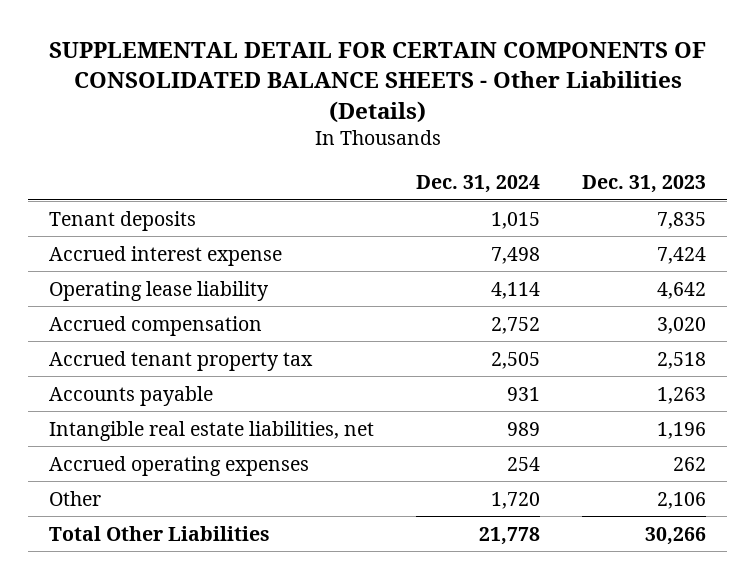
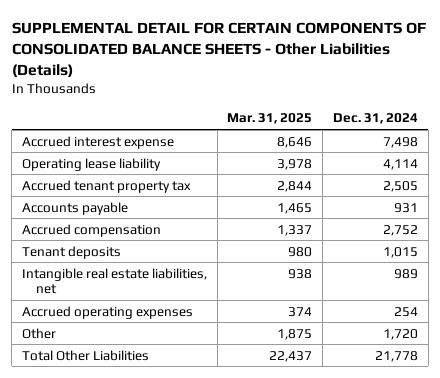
[582,175,707,194] Dec. 31, 2023 -> none
none -> [227,113,313,125] Mar. 31, 2025
[49,315,263,336] Accrued compensation -> [22,223,162,237] Accrued compensation
[49,210,197,231] Tenant deposits -> [22,245,122,259] Tenant deposits

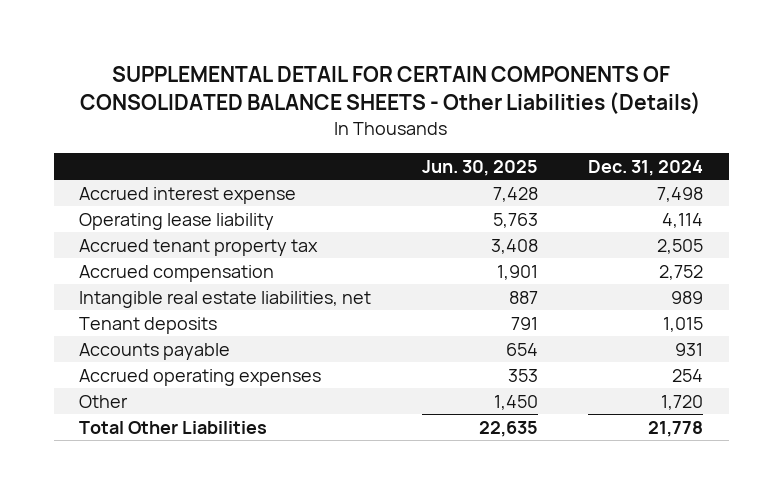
[227,113,313,125] Mar. 31, 2025 -> none
none -> [421,159,538,176] Jun. 30, 2025
[22,245,122,259] Tenant deposits -> [79,316,218,334] Tenant deposits
[22,201,129,215] Accounts payable -> [79,342,231,360] Accounts payable

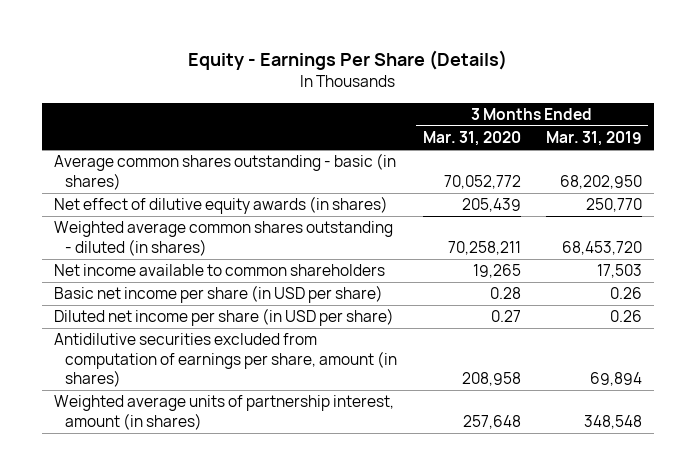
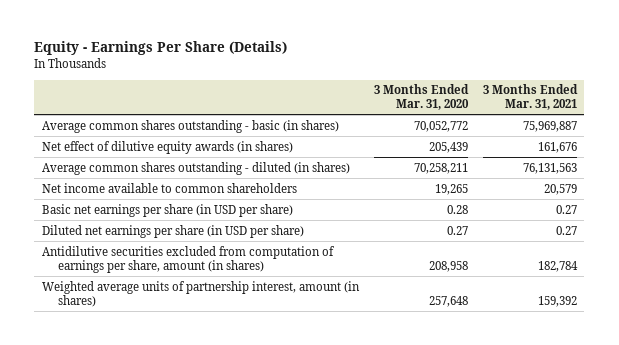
[545,131,642,147] Mar. 31, 2019 -> none
none -> [482,84,578,111] 3 Months Ended Mar. 31, 2021
[54,221,394,256] Weighted average common shares outstanding - diluted (in shares) -> [41,161,350,175] Average common shares outstanding - diluted (in shares)
[54,285,384,304] Basic net income per share (in USD per share) -> [41,203,293,217] Basic net earnings per share (in USD per share)
[54,308,395,327] Diluted net income per share (in USD per share) -> [41,224,304,238] Diluted net earnings per share (in USD per share)

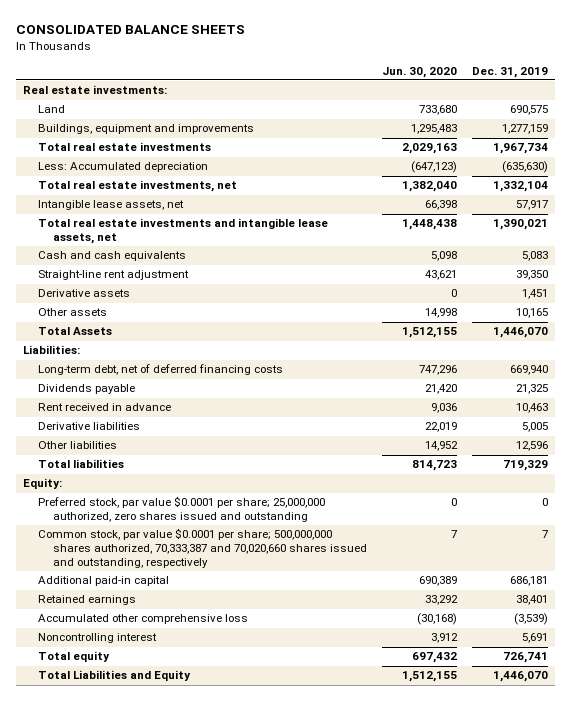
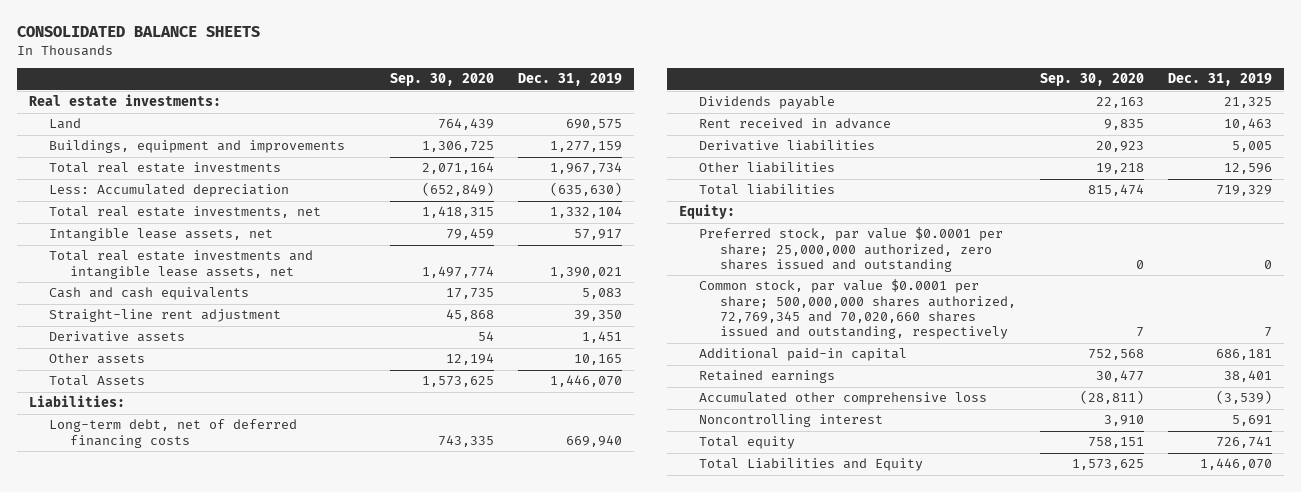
[381,66,457,78] Jun. 30, 2020 -> none
none -> [389,73,494,87] Sep. 30, 2020
[38,528,368,568] Common stock, par value $0.0001 per share; 500,000,000 shares authorized, 70,333,387 and 70,020,660 shares issued and outstanding, respectively -> [699,279,1016,340] Common stock, par value $0.0001 per share; 500,000,000 shares authorized, 72,769,345 and 70,020,660 shares issued and outstanding, respectively

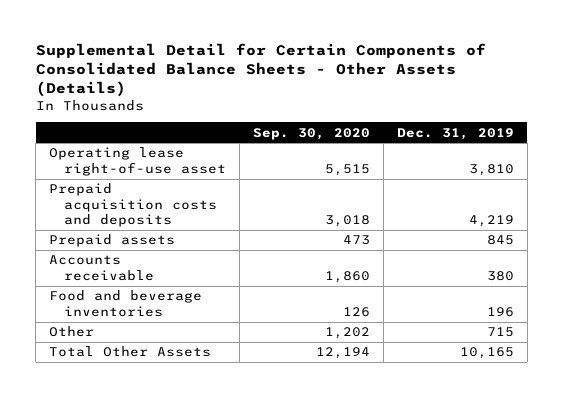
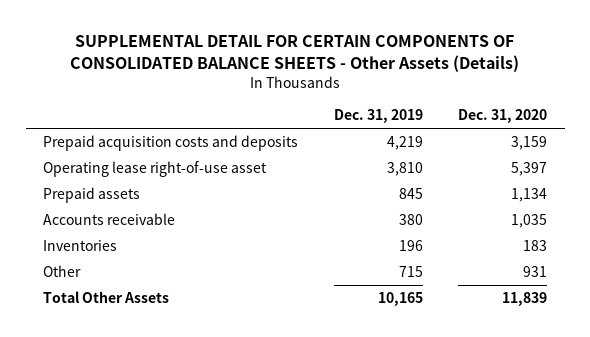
[35,42,486,98] Supplemental Detail for Certain Components of Consolidated Balance Sheets - Other Assets (Details) -> [70,35,520,73] SUPPLEMENTAL DETAIL FOR CERTAIN COMPONENTS OF CONSOLIDATED BALANCE SHEETS - Other Assets (Details)
[252,127,370,140] Sep. 30, 2020 -> none
none -> [458,109,548,124] Dec. 31, 2020
[49,147,226,176] Operating lease right-of-use asset -> [43,161,268,178] Operating lease right-of-use asset
[49,290,203,317] Food and beverage inventories -> [43,240,118,252] Inventories

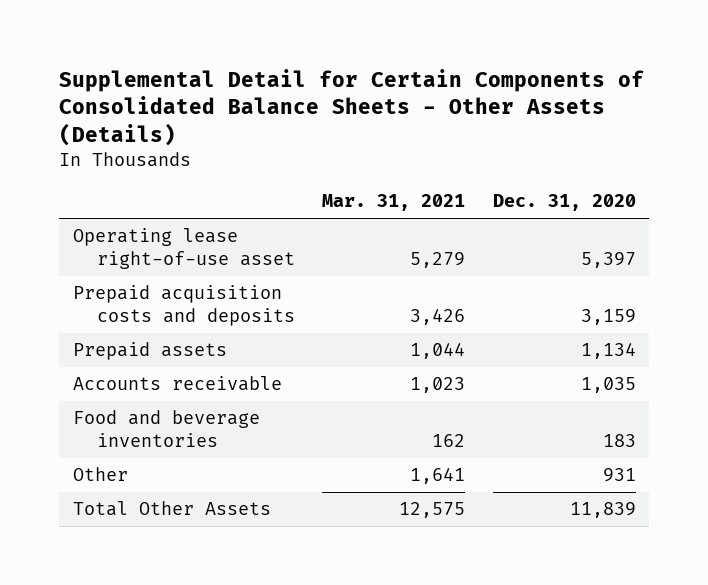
[70,35,520,73] SUPPLEMENTAL DETAIL FOR CERTAIN COMPONENTS OF CONSOLIDATED BALANCE SHEETS - Other Assets (Details) -> [59,68,645,147] Supplemental Detail for Certain Components of Consolidated Balance Sheets - Other Assets (Details)
[333,109,423,124] Dec. 31, 2019 -> none
none -> [322,194,466,212] Mar. 31, 2021
[43,135,299,152] Prepaid acquisition costs and deposits -> [72,285,295,327] Prepaid acquisition costs and deposits
[43,240,118,252] Inventories -> [72,410,260,448] Food and beverage inventories

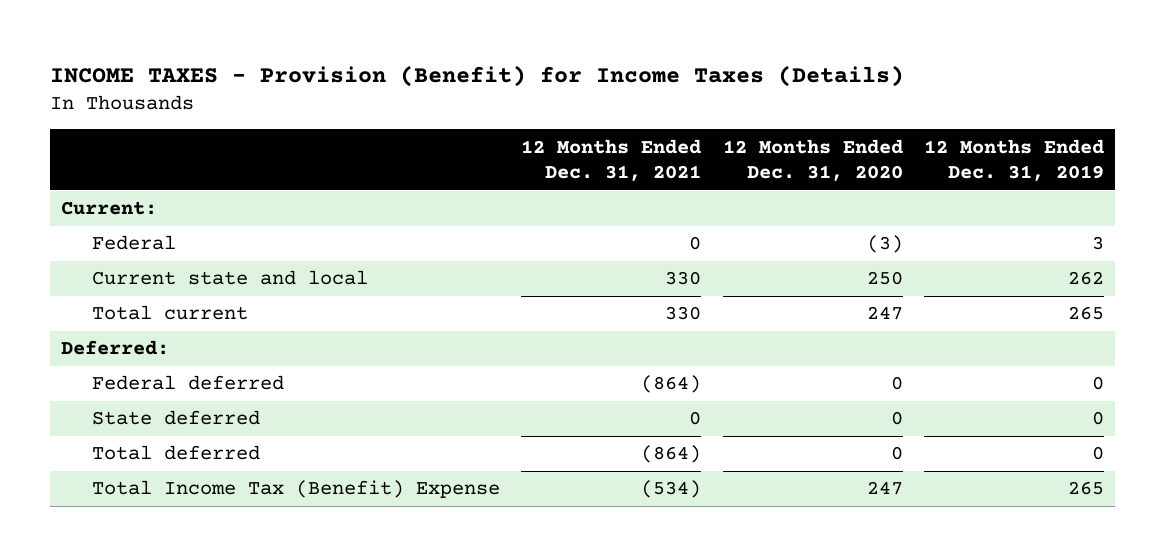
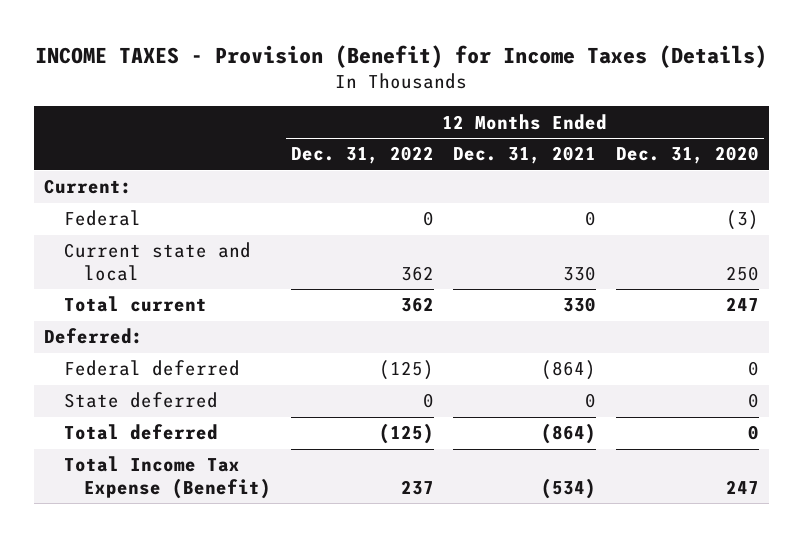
[924,138,1105,182] 12 Months Ended Dec. 31, 2019 -> none
none -> [290,146,434,165] Dec. 31, 2022
[91,480,500,499] Total Income Tax (Benefit) Expense -> [63,456,272,499] Total Income Tax Expense (Benefit)

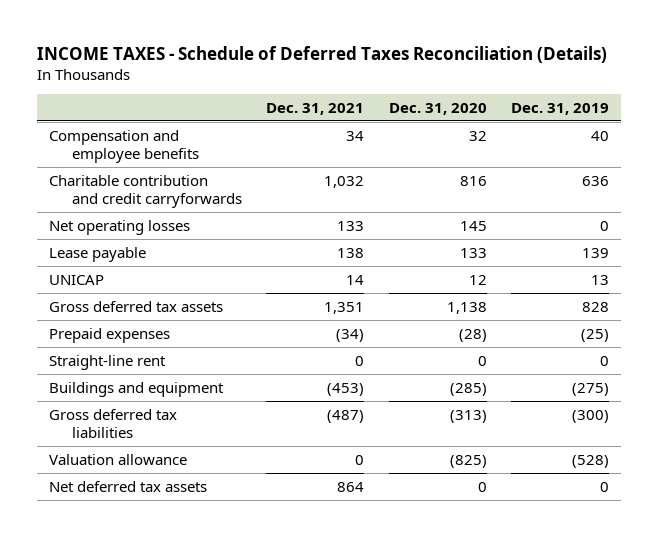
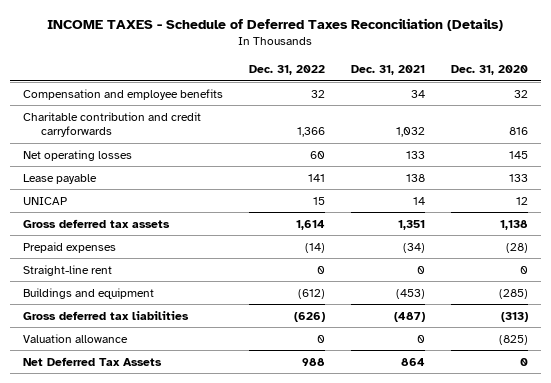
[510,103,609,116] Dec. 31, 2019 -> none
none -> [249,65,326,76] Dec. 31, 2022
[48,480,207,492] Net deferred tax assets -> [23,356,163,366] Net Deferred Tax Assets

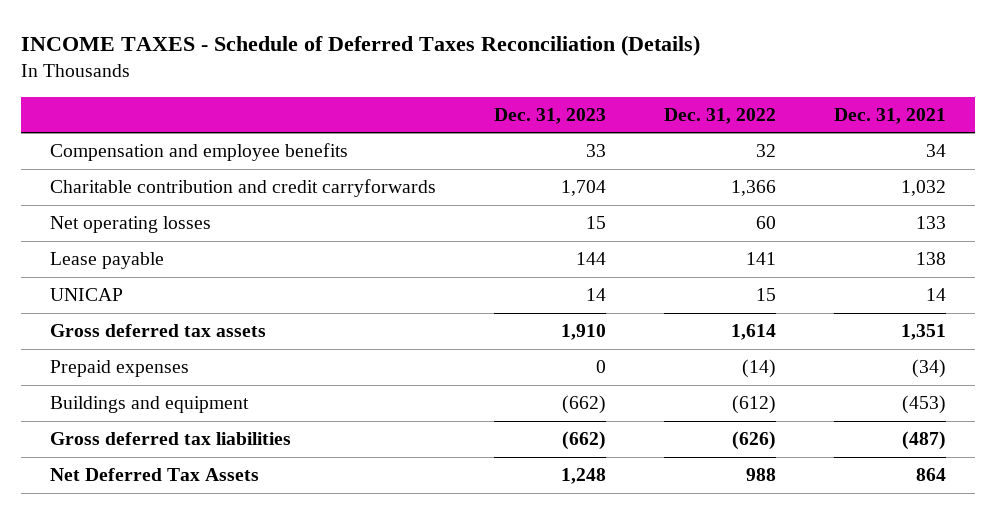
[450,65,528,76] Dec. 31, 2020 -> none
none -> [493,107,606,124] Dec. 31, 2023
[23,264,113,276] Straight-line rent -> none
[23,333,129,343] Valuation allowance -> none

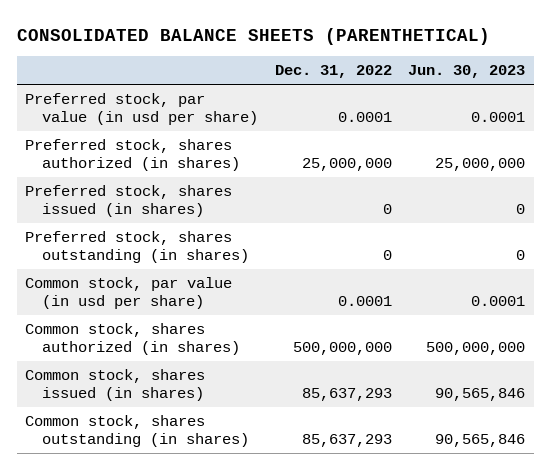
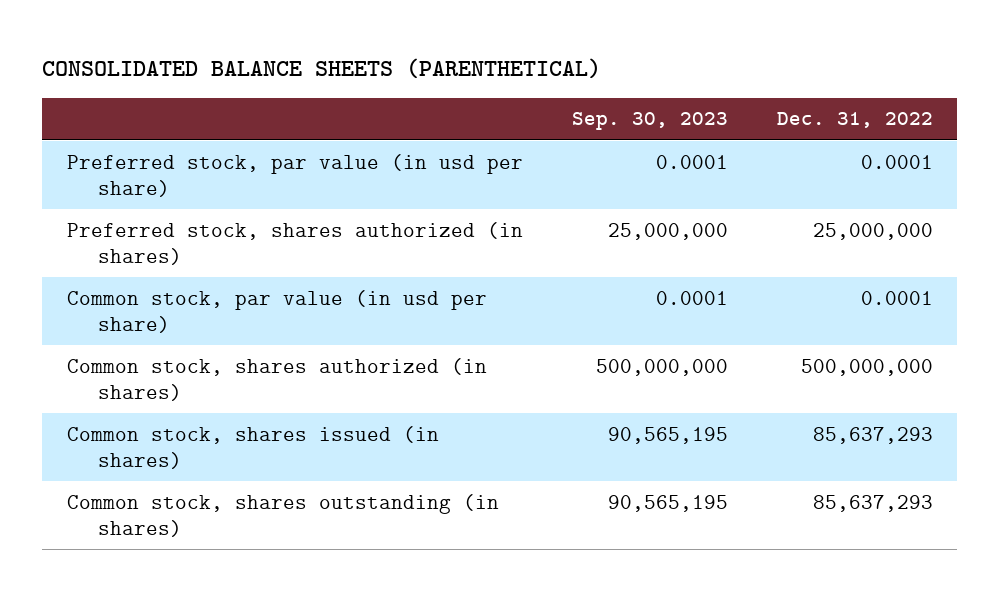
[408,65,526,79] Jun. 30, 2023 -> none
none -> [571,112,728,131] Sep. 30, 2023
[25,185,233,218] Preferred stock, shares issued (in shares) -> none
[25,231,250,264] Preferred stock, shares outstanding (in shares) -> none

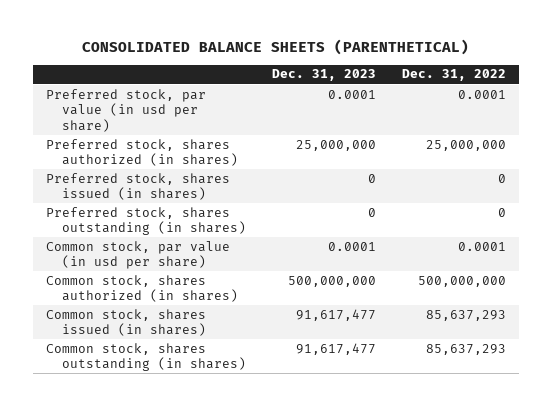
[571,112,728,131] Sep. 30, 2023 -> none
none -> [271,69,376,82] Dec. 31, 2023
none -> [46,172,231,201] Preferred stock, shares issued (in shares)
none -> [46,206,246,236] Preferred stock, shares outstanding (in shares)

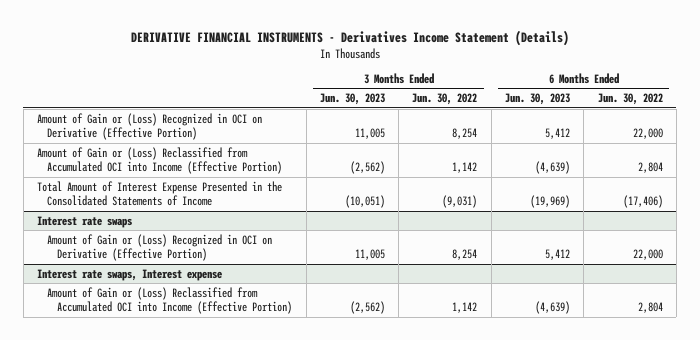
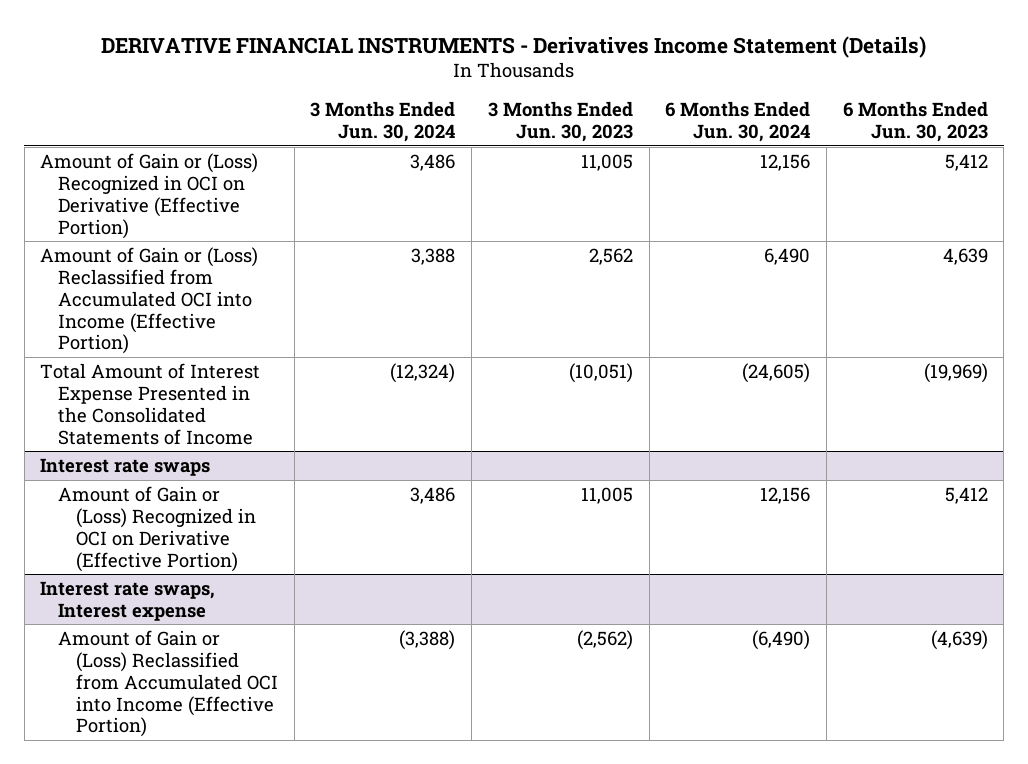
[412,93,478,106] Jun. 30, 2022 -> none
[597,93,663,106] Jun. 30, 2022 -> none
none -> [310,101,456,143] 3 Months Ended Jun. 30, 2024
none -> [665,101,811,143] 6 Months Ended Jun. 30, 2024
[349,161,385,175] (2,562) -> [588,247,633,265] 2,562
[535,161,571,175] (4,639) -> [942,247,988,265] 4,639

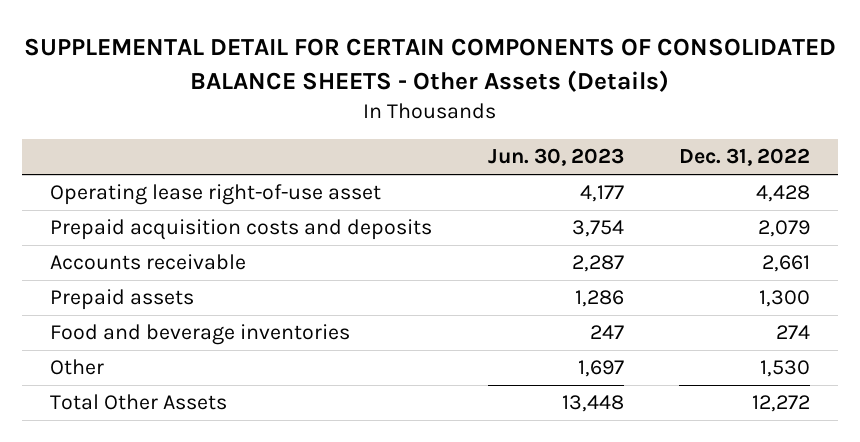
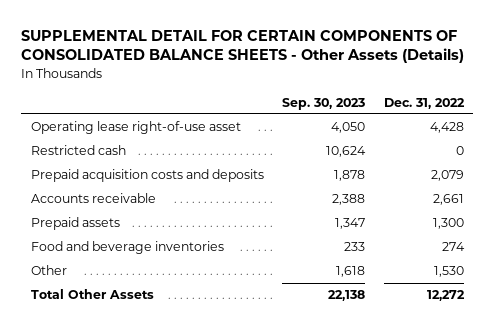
[487,148,624,167] Jun. 30, 2023 -> none
none -> [282,97,366,110] Sep. 30, 2023
none -> [30,145,126,156] Restricted cash

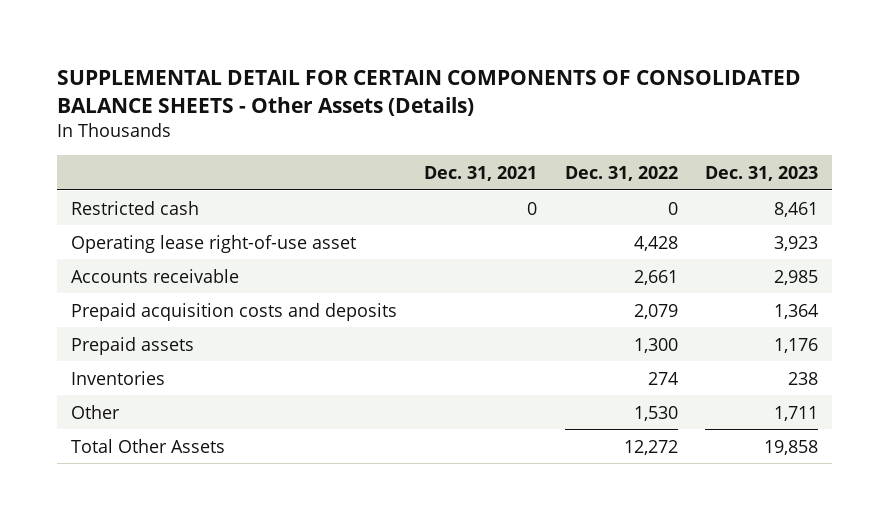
[282,97,366,110] Sep. 30, 2023 -> none
none -> [424,165,538,181] Dec. 31, 2021
none -> [705,165,819,181] Dec. 31, 2023
[30,121,241,135] Operating lease right-of-use asset -> [70,234,356,253] Operating lease right-of-use asset
[30,169,264,183] Prepaid acquisition costs and deposits -> [70,302,397,321] Prepaid acquisition costs and deposits
[30,241,224,255] Food and beverage inventories -> [70,370,165,385] Inventories

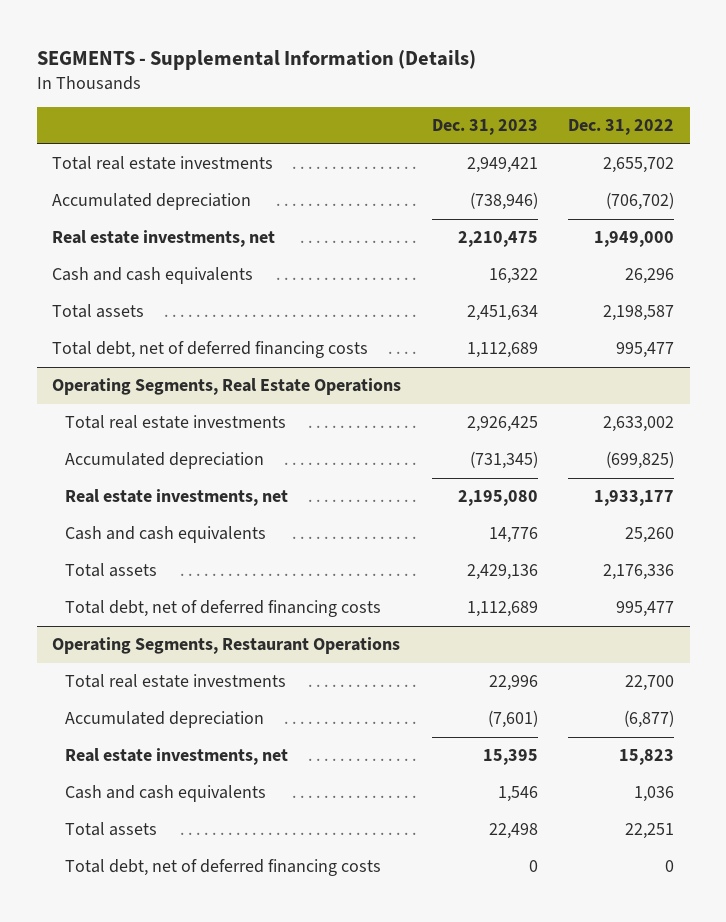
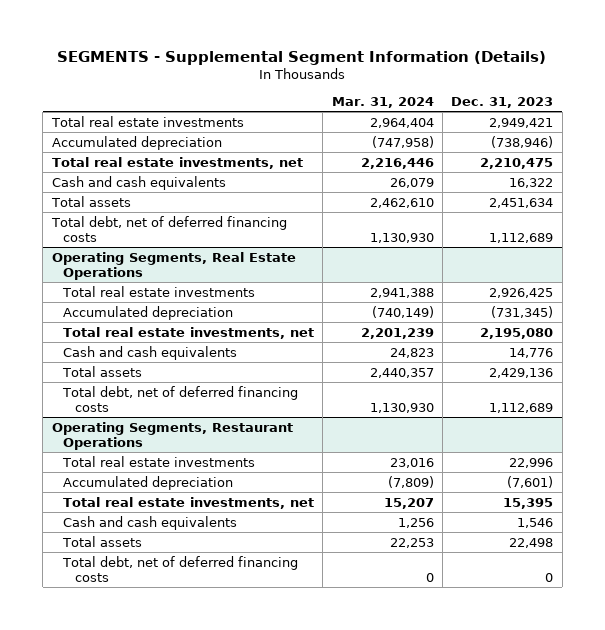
[36,49,476,70] SEGMENTS - Supplemental Information (Details) -> [57,51,547,66] SEGMENTS - Supplemental Segment Information (Details)
[568,119,675,136] Dec. 31, 2022 -> none
none -> [331,97,434,109] Mar. 31, 2024
[52,230,276,248] Real estate investments, net -> [51,156,303,169] Total real estate investments, net
[65,489,289,507] Real estate investments, net -> [63,326,315,339] Total real estate investments, net
[65,748,289,766] Real estate investments, net -> [63,496,315,509] Total real estate investments, net

